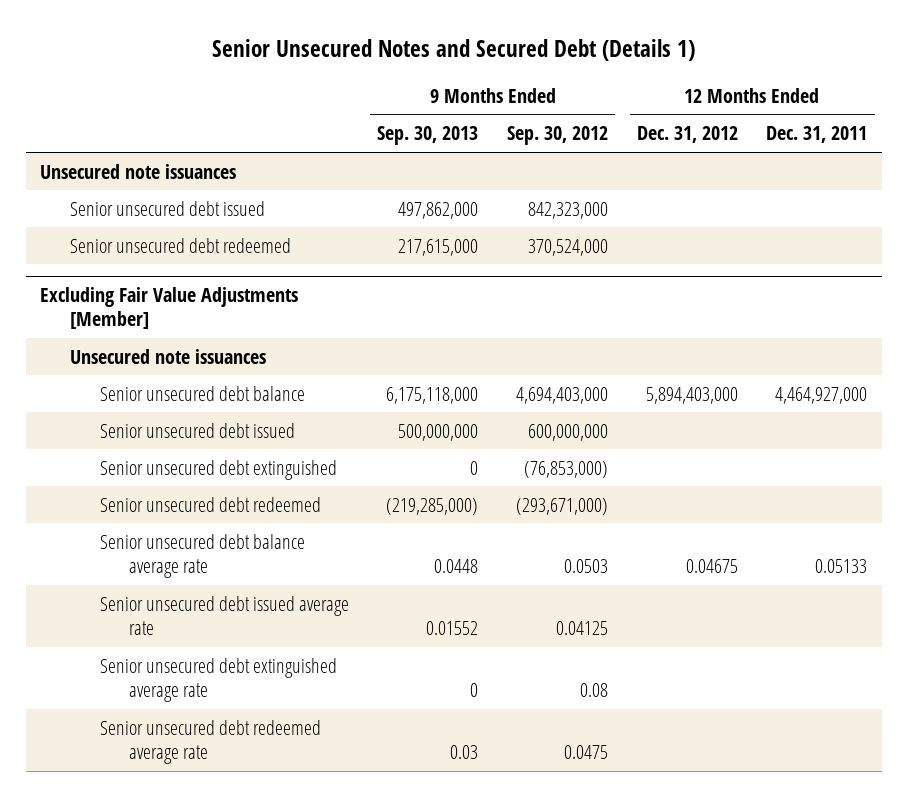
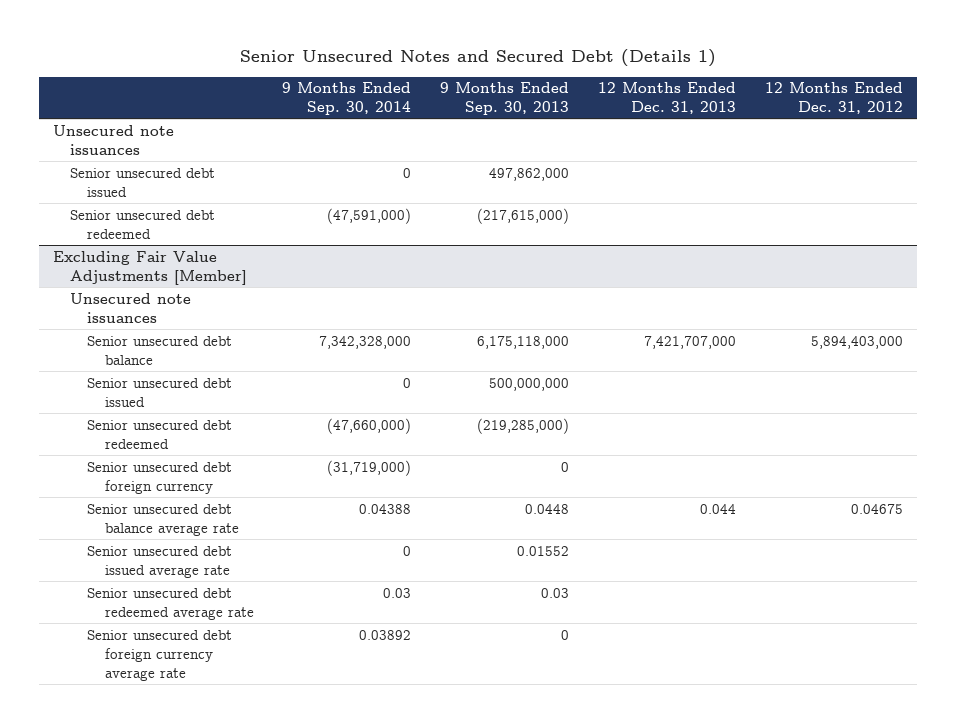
[507,126,609,146] Sep. 30, 2012 -> none
[766,126,868,144] Dec. 31, 2011 -> none
none -> [282,82,412,116] 9 Months Ended Sep. 30, 2014
none -> [597,82,736,115] 12 Months Ended Dec. 31, 2013
[398,238,479,256] 217,615,000 -> [477,207,570,224] (217,615,000)
[99,459,337,480] Senior unsecured debt extinguished -> none
none -> [87,461,233,494] Senior unsecured debt foreign currency
[99,657,337,702] Senior unsecured debt extinguished average rate -> none
none -> [87,629,233,681] Senior unsecured debt foreign currency average rate

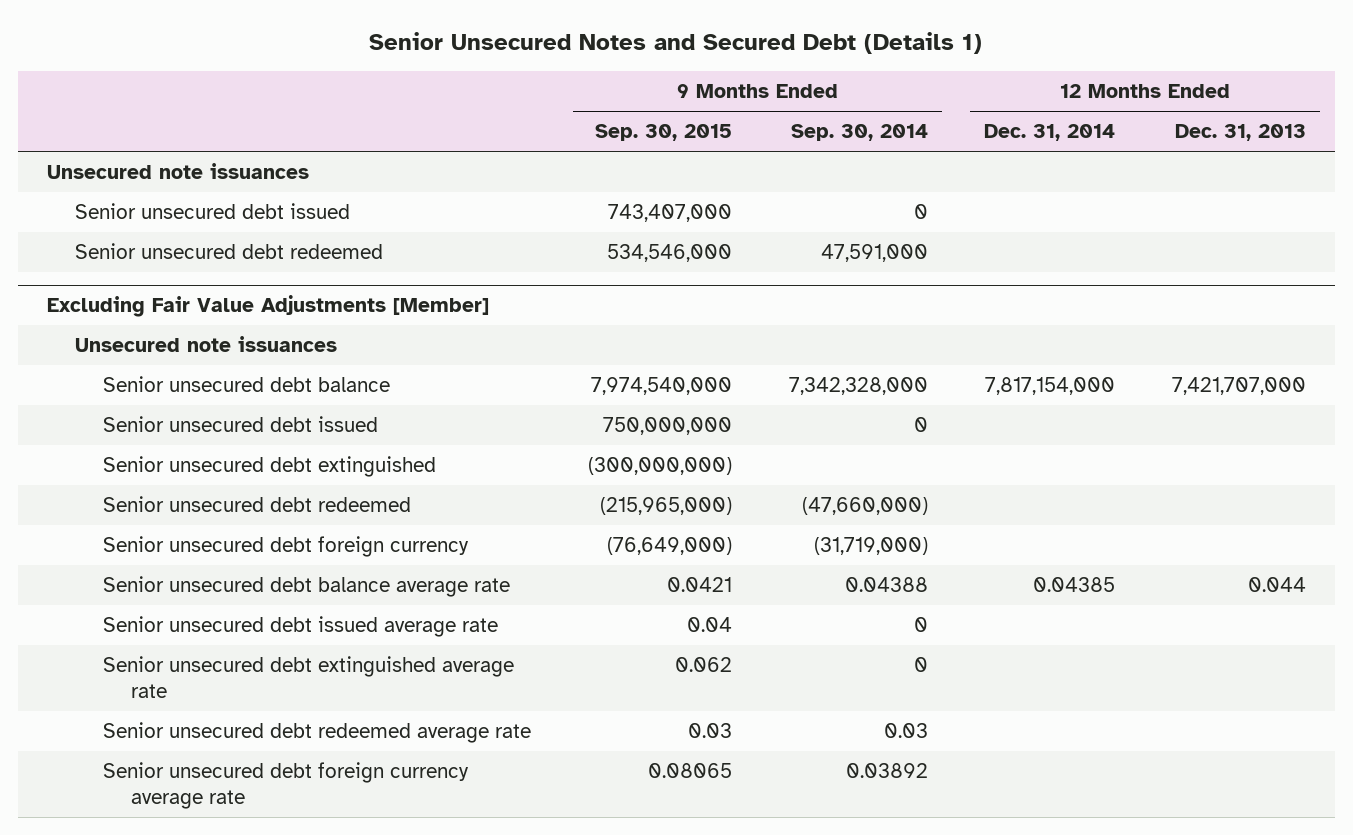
[440,82,570,116] 9 Months Ended Sep. 30, 2013 -> none
[764,82,903,115] 12 Months Ended Dec. 31, 2012 -> none
none -> [594,124,732,142] Sep. 30, 2015
none -> [984,124,1116,142] Dec. 31, 2014
[327,207,412,224] (47,591,000) -> [820,244,928,263] 47,591,000
none -> [102,456,436,478] Senior unsecured debt extinguished
none -> [102,656,514,699] Senior unsecured debt extinguished average rate

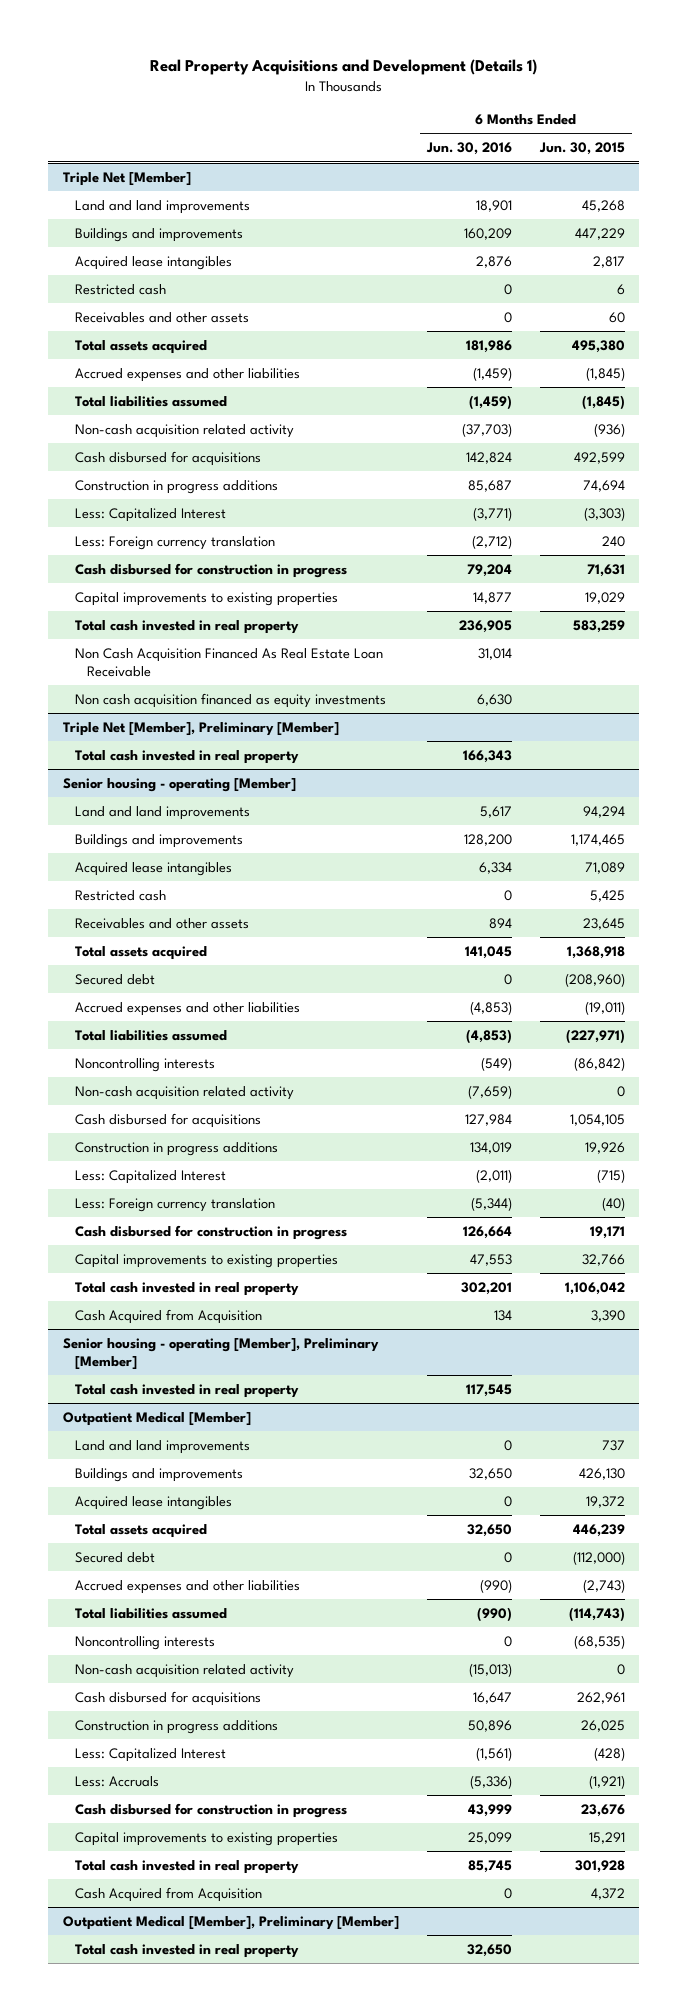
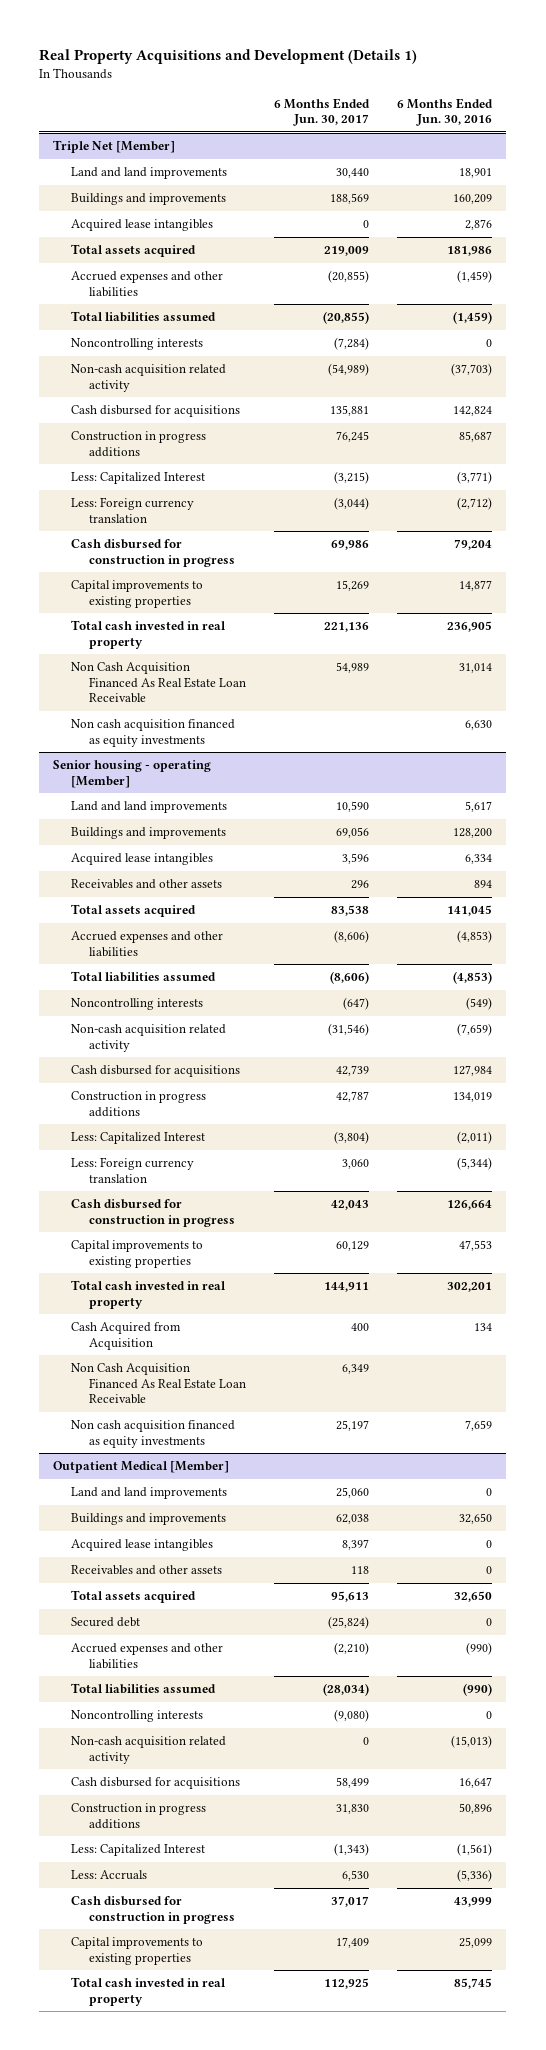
[538,142,625,156] Jun. 30, 2015 -> none
none -> [274,97,371,127] 6 Months Ended Jun. 30, 2017
[74,283,166,295] Restricted cash -> none
[74,311,249,323] Receivables and other assets -> none
none -> [71,338,204,351] Noncontrolling interests
[62,721,339,736] Triple Net [Member], Preliminary [Member] -> none
[74,749,299,764] Total cash invested in real property -> none
[74,889,166,901] Restricted cash -> none
[74,973,155,985] Secured debt -> none
[62,1337,379,1370] Senior housing - operating [Member], Preliminary [Member] -> none
[74,1383,299,1398] Total cash invested in real property -> none
none -> [71,1363,247,1404] Non Cash Acquisition Financed As Real Estate Loan Receivable
none -> [71,1420,236,1448] Non cash acquisition financed as equity investments
none -> [71,1565,223,1576] Receivables and other assets
[74,1886,262,1902] Cash Acquired from Acquisition -> none
[62,1915,399,1930] Outpatient Medical [Member], Preliminary [Member] -> none
[74,1943,299,1958] Total cash invested in real property -> none

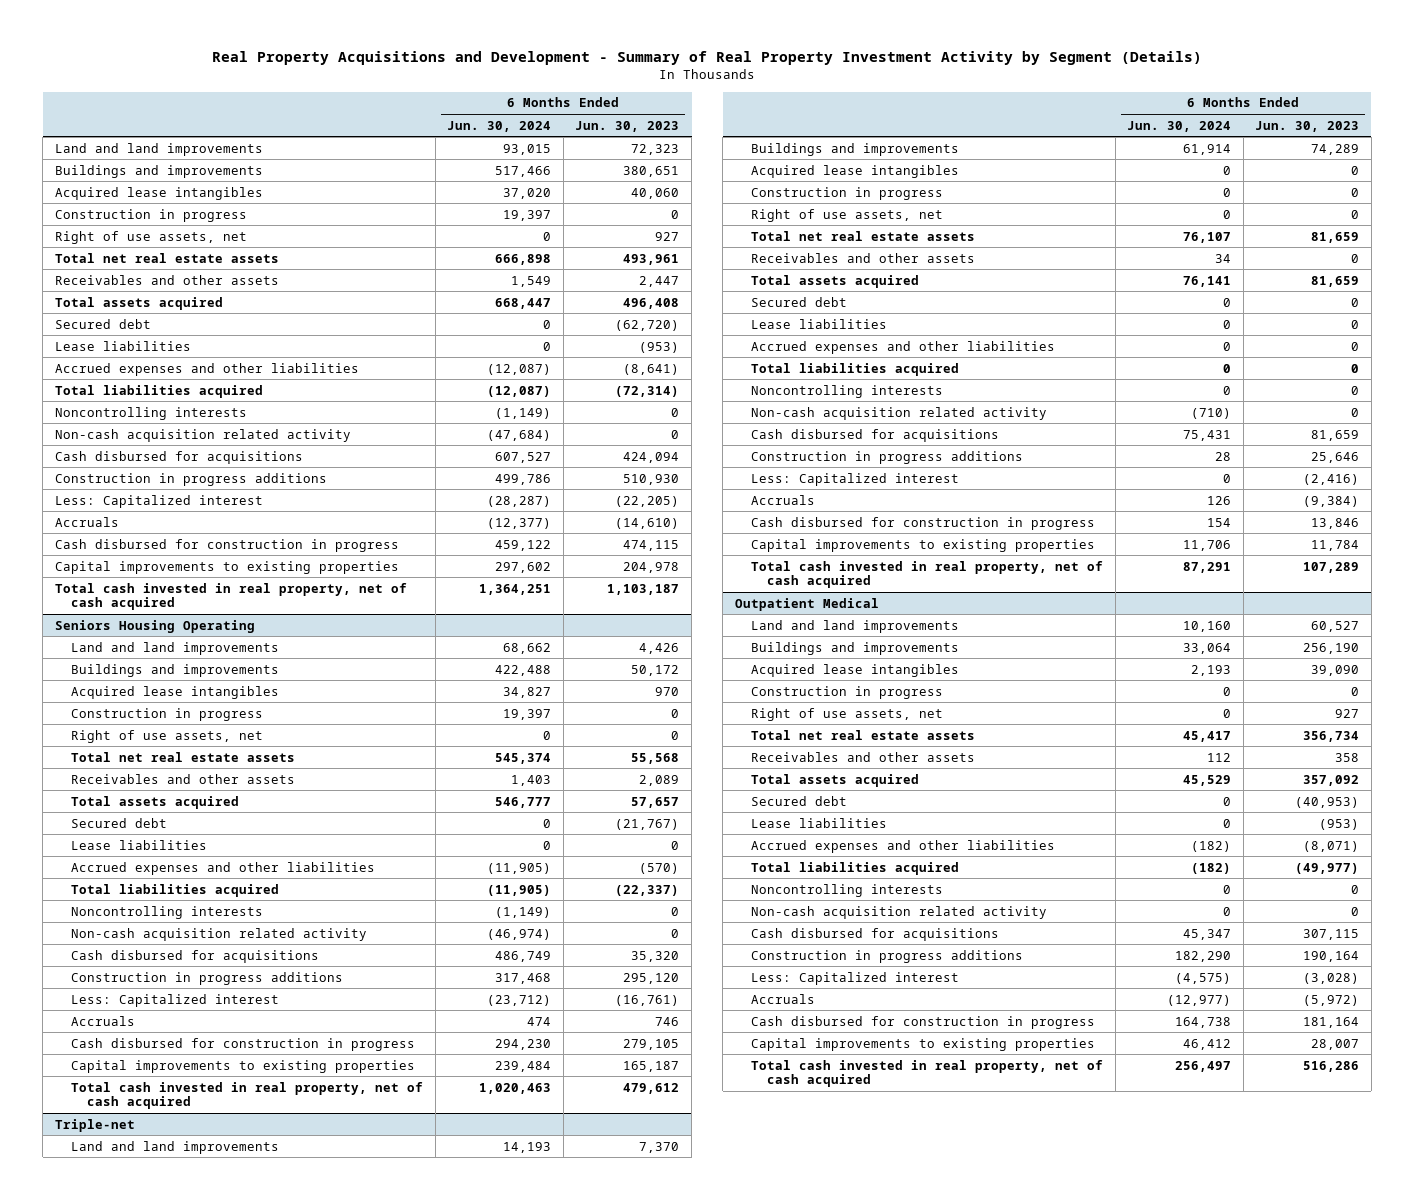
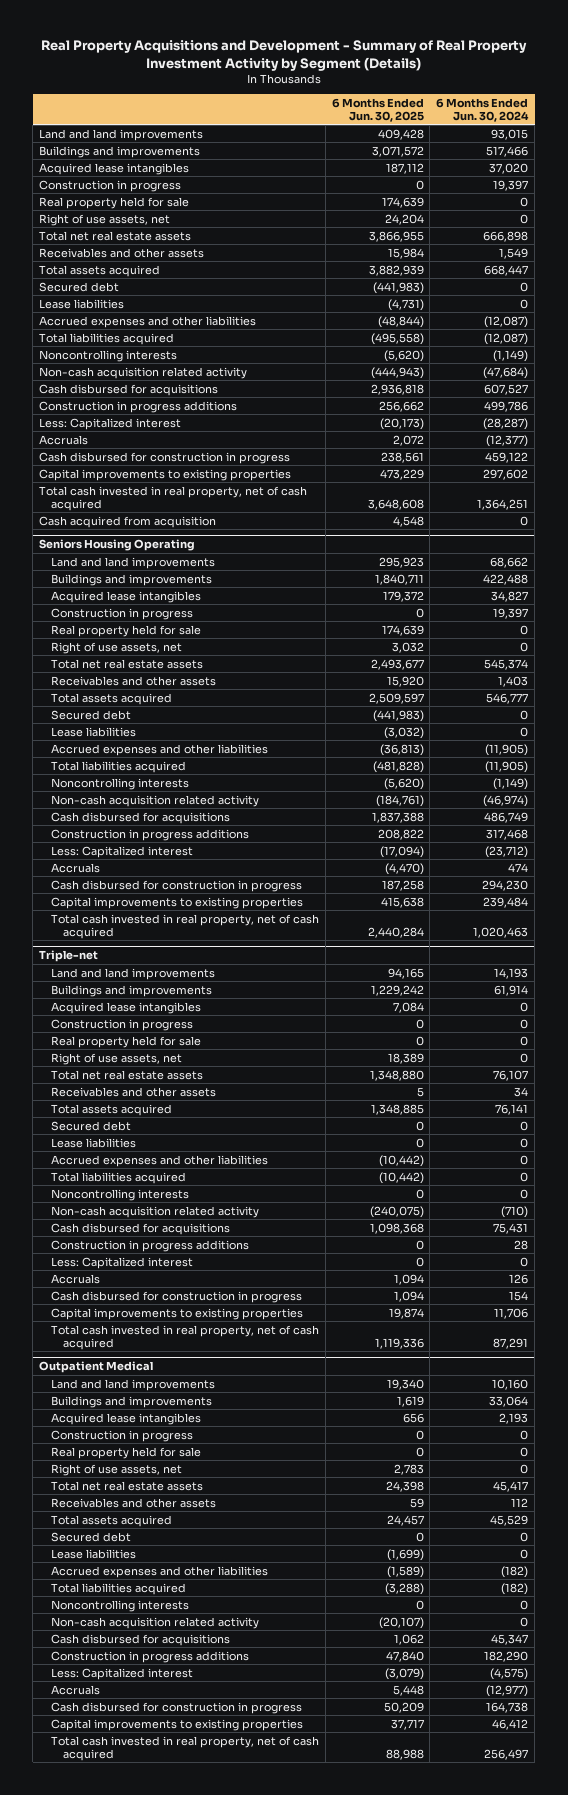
[575,120,680,132] Jun. 30, 2023 -> none
none -> [331,97,424,122] 6 Months Ended Jun. 30, 2025
none -> [39,196,190,209] Real property held for sale
none -> [39,515,217,528] Cash acquired from acquisition
none -> [50,624,201,637] Real property held for sale
none -> [50,1035,201,1048] Real property held for sale
none -> [50,1446,201,1459] Real property held for sale

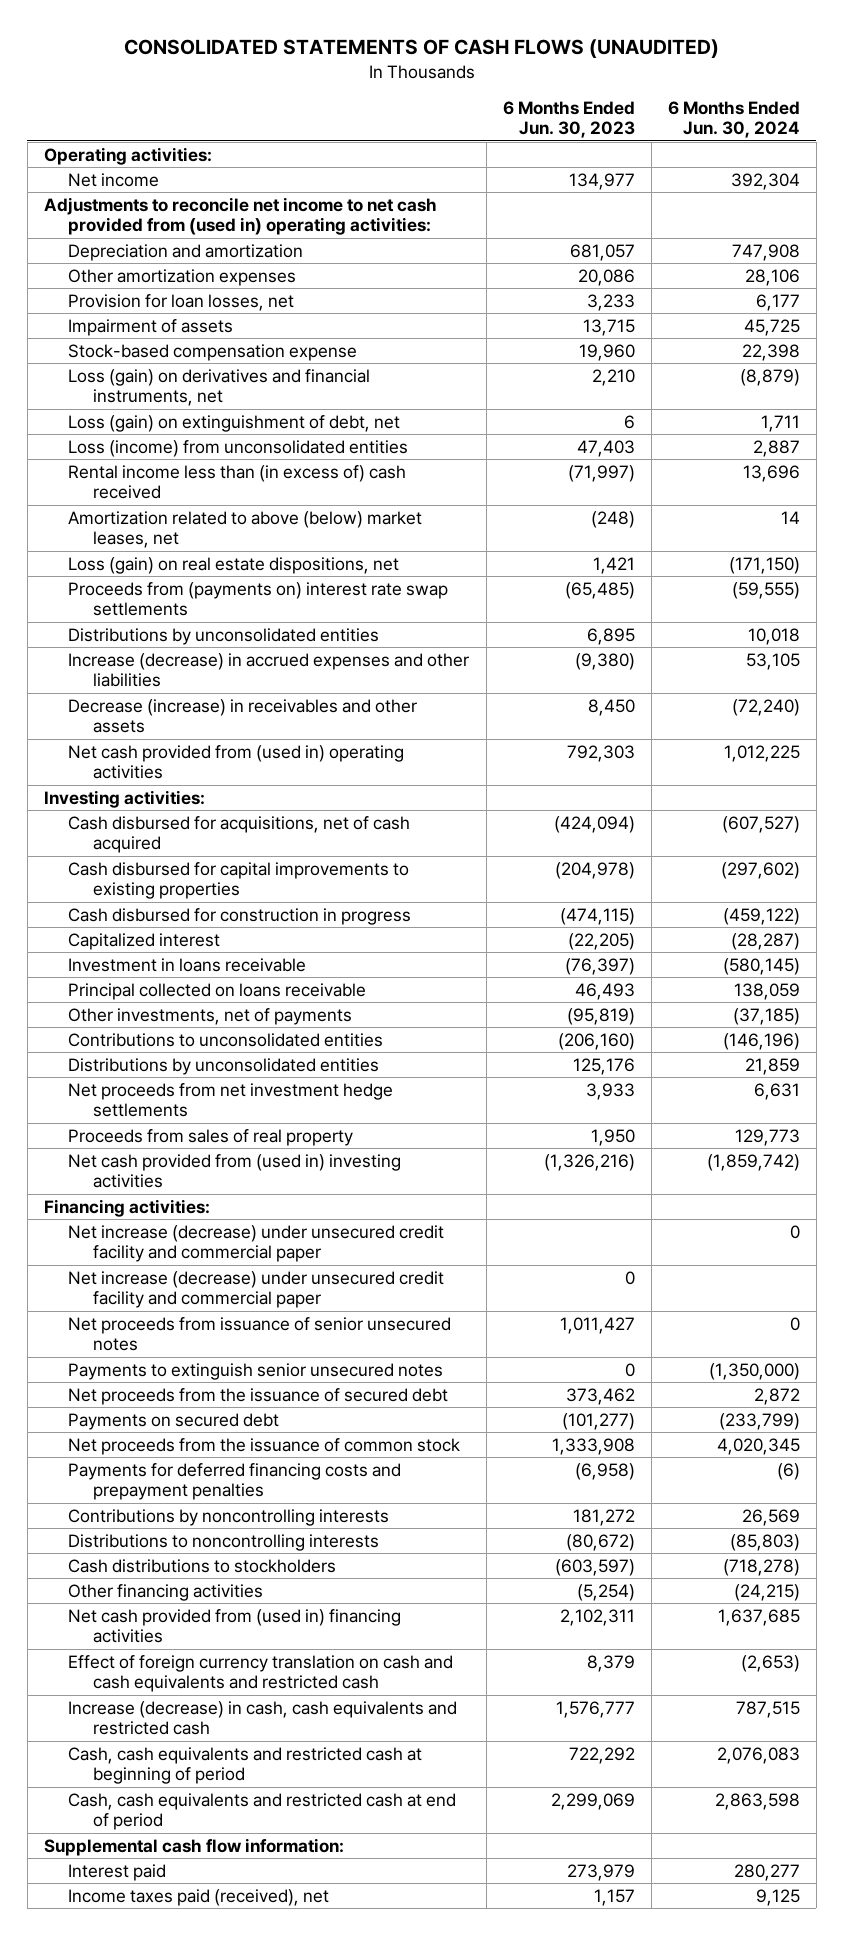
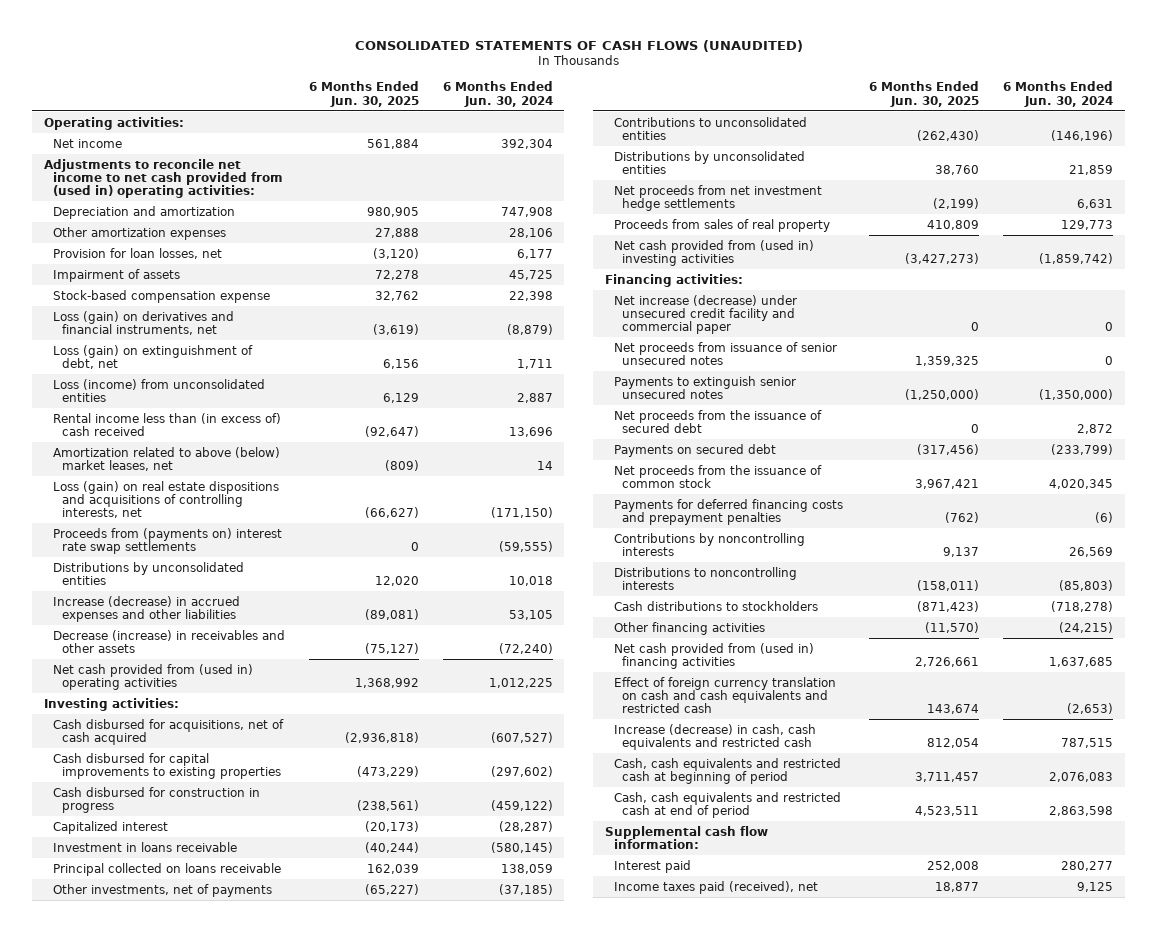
[502,100,635,139] 6 Months Ended Jun. 30, 2023 -> none
none -> [308,81,419,107] 6 Months Ended Jun. 30, 2025
[68,556,400,574] Loss (gain) on real estate dispositions, net -> [53,480,280,518] Loss (gain) on real estate dispositions and acquisitions of controlling interests, net
[68,1270,445,1309] Net increase (decrease) under unsecured credit facility and commercial paper -> none

